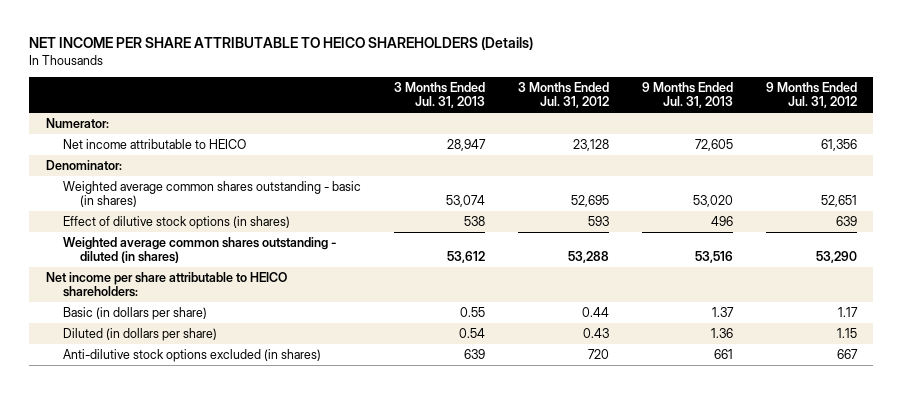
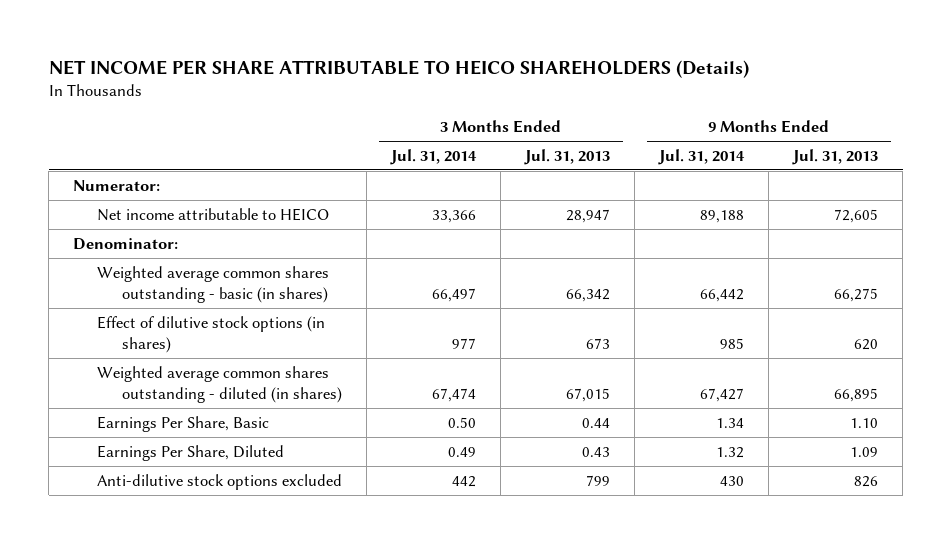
[517,81,609,109] 3 Months Ended Jul. 31, 2012 -> none
[765,81,857,109] 9 Months Ended Jul. 31, 2012 -> none
none -> [390,148,478,165] Jul. 31, 2014
none -> [658,148,746,165] Jul. 31, 2014
[45,271,287,298] Net income per share attributable to HEICO shareholders: -> none
[445,195,485,208] 53,074 -> [566,288,611,302] 66,342
[692,195,733,208] 53,020 -> [834,287,879,302] 66,275
[463,215,485,226] 538 -> [586,337,611,349] 673
[710,215,733,226] 496 -> [854,338,879,350] 620
[446,251,485,264] 53,612 -> [566,387,611,402] 67,015
[694,251,733,264] 53,516 -> [834,387,879,402] 66,895
[62,306,207,320] Basic (in dollars per share) -> [97,415,270,432] Earnings Per Share, Basic
[459,306,485,317] 0.55 -> [582,417,611,428] 0.44
[711,306,734,317] 1.37 -> [850,417,879,428] 1.10
[62,327,217,341] Diluted (in dollars per share) -> [97,444,285,461] Earnings Per Share, Diluted
[458,327,485,338] 0.54 -> [582,446,611,457] 0.43
[710,327,733,338] 1.36 -> [850,446,879,457] 1.09
[62,348,321,362] Anti-dilutive stock options excluded (in shares) -> [97,473,343,490] Anti-dilutive stock options excluded
[463,348,485,359] 639 -> [586,474,611,486] 799
[713,348,733,359] 661 -> [854,475,879,487] 826

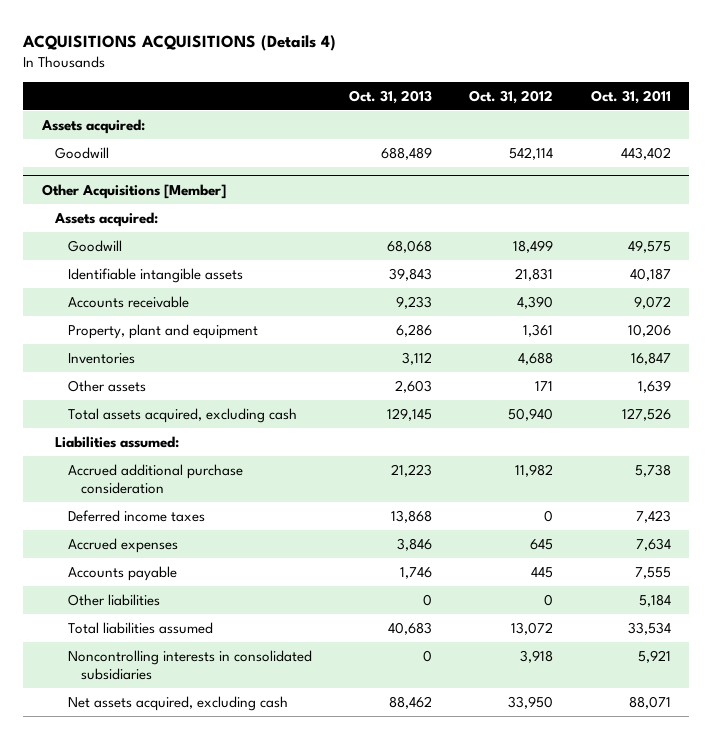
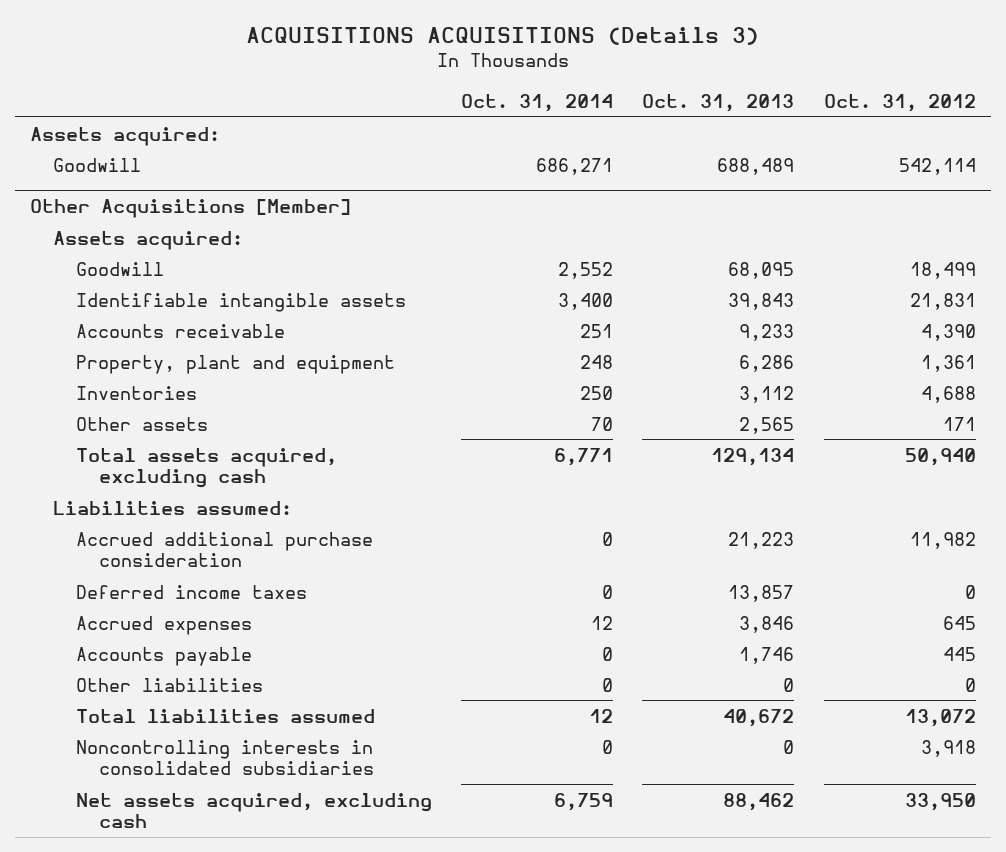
[22,34,337,51] ACQUISITIONS ACQUISITIONS (Details 4) -> [245,27,759,46] ACQUISITIONS ACQUISITIONS (Details 3)
[590,89,671,104] Oct. 31, 2011 -> none
none -> [461,93,614,112] Oct. 31, 2014
[387,239,433,253] 68,068 -> [728,261,795,279] 68,095
[395,379,433,393] 2,603 -> [739,416,795,434] 2,565
[387,407,433,421] 129,145 -> [711,447,795,466] 129,134
[391,509,433,523] 13,868 -> [728,584,795,602] 13,857
[388,621,433,635] 40,683 -> [723,708,795,727] 40,672

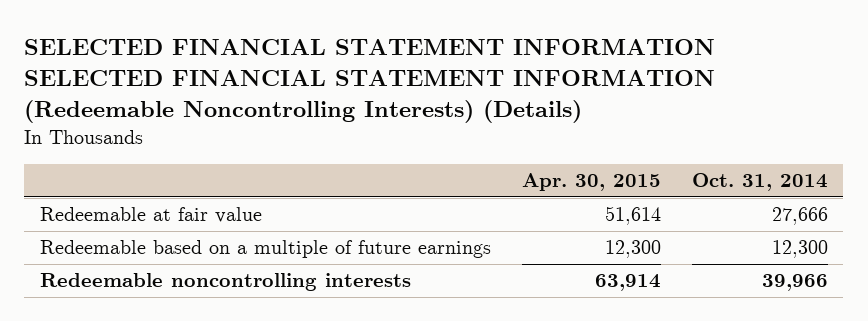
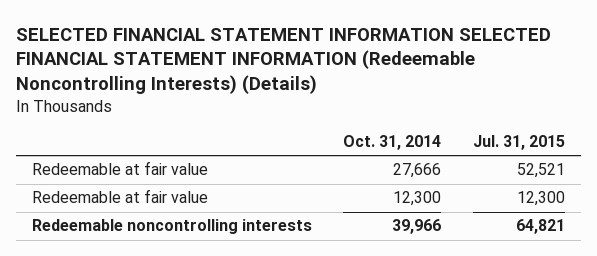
[521,173,661,192] Apr. 30, 2015 -> none
none -> [473,135,566,151] Jul. 31, 2015
[39,240,491,259] Redeemable based on a multiple of future earnings -> [31,189,208,204] Redeemable at fair value

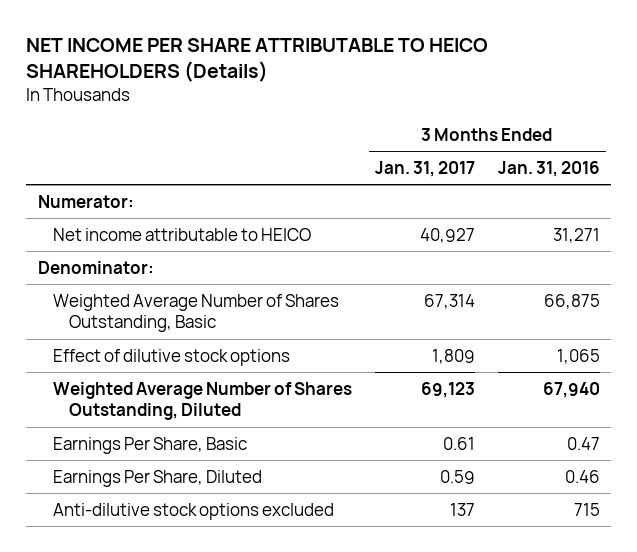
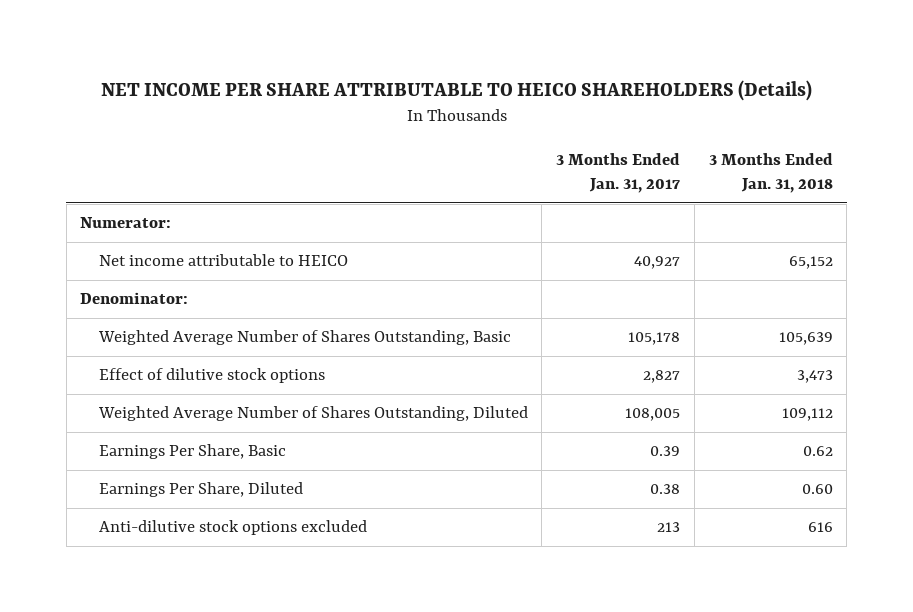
[497,160,600,177] Jan. 31, 2016 -> none
none -> [708,152,833,194] 3 Months Ended Jan. 31, 2018
[423,293,475,309] 67,314 -> [628,332,681,346] 105,178
[431,348,475,364] 1,809 -> [643,370,681,384] 2,827
[420,381,475,398] 69,123 -> [625,408,681,422] 108,005
[442,436,475,450] 0.61 -> [650,446,681,457] 0.39
[439,469,475,484] 0.59 -> [650,484,681,495] 0.38
[449,502,475,516] 137 -> [657,522,681,533] 213

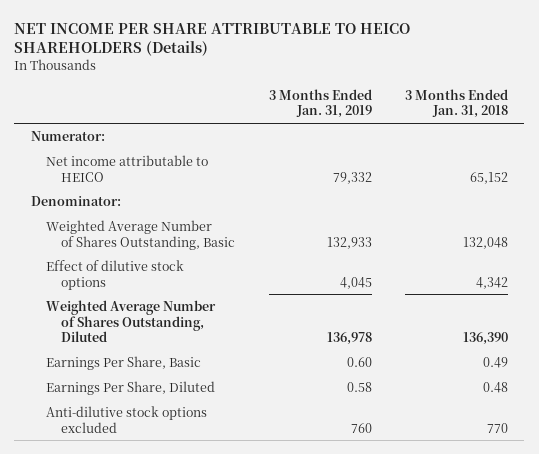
[556,152,681,194] 3 Months Ended Jan. 31, 2017 -> none
none -> [268,88,372,119] 3 Months Ended Jan. 31, 2019
[778,332,833,346] 105,639 -> [462,236,508,249] 132,048
[796,370,833,384] 3,473 -> [475,276,508,289] 4,342
[781,408,833,422] 109,112 -> [462,331,508,345] 136,390
[802,446,833,457] 0.62 -> [482,357,508,369] 0.49
[801,484,833,495] 0.60 -> [482,382,508,394] 0.48
[807,522,833,533] 616 -> [486,422,508,433] 770

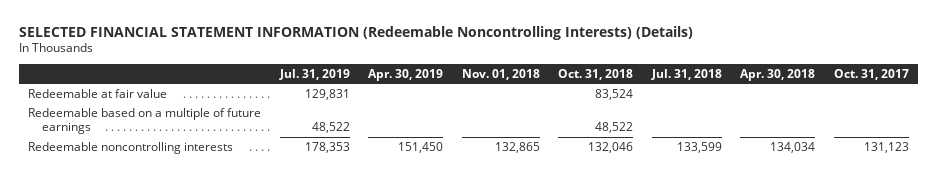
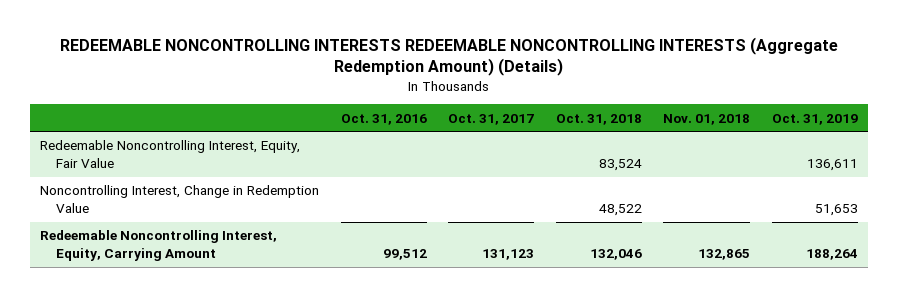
[18,25,693,40] SELECTED FINANCIAL STATEMENT INFORMATION (Redeemable Noncontrolling Interests) (Details) -> [59,36,838,77] REDEEMABLE NONCONTROLLING INTERESTS REDEEMABLE NONCONTROLLING INTERESTS (Aggregate Redemption Amount) (Details)
[278,68,350,80] Jul. 31, 2019 -> none
[368,68,444,81] Apr. 30, 2019 -> none
[650,68,722,80] Jul. 31, 2018 -> none
[740,68,816,81] Apr. 30, 2018 -> none
none -> [340,113,427,125] Oct. 31, 2016
none -> [771,113,858,125] Oct. 31, 2019
[27,88,167,98] Redeemable at fair value -> [40,140,301,169] Redeemable Noncontrolling Interest, Equity, Fair Value
[27,107,261,135] Redeemable based on a multiple of future earnings -> [40,185,320,214] Noncontrolling Interest, Change in Redemption Value
[27,141,233,154] Redeemable noncontrolling interests -> [40,230,278,262] Redeemable Noncontrolling Interest, Equity, Carrying Amount

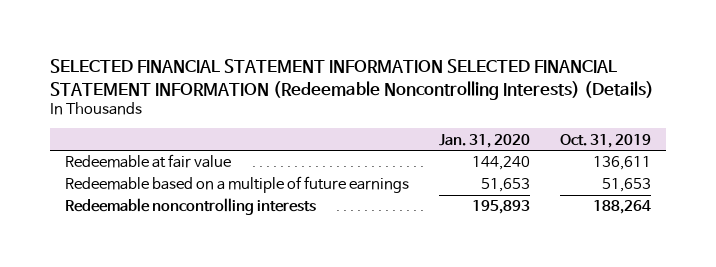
[59,36,838,77] REDEEMABLE NONCONTROLLING INTERESTS REDEEMABLE NONCONTROLLING INTERESTS (Aggregate Redemption Amount) (Details) -> [49,59,654,100] SELECTED FINANCIAL STATEMENT INFORMATION SELECTED FINANCIAL STATEMENT INFORMATION (Redeemable Noncontrolling Interests) (Details)
[340,113,427,125] Oct. 31, 2016 -> none
[448,113,535,125] Oct. 31, 2017 -> none
[555,113,642,125] Oct. 31, 2018 -> none
[663,113,751,125] Nov. 01, 2018 -> none
none -> [438,133,530,148] Jan. 31, 2020
[40,140,301,169] Redeemable Noncontrolling Interest, Equity, Fair Value -> [64,154,231,169] Redeemable at fair value
[40,185,320,214] Noncontrolling Interest, Change in Redemption Value -> [64,176,409,194] Redeemable based on a multiple of future earnings
[40,230,278,262] Redeemable Noncontrolling Interest, Equity, Carrying Amount -> [64,198,316,216] Redeemable noncontrolling interests

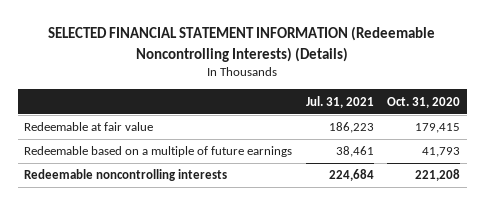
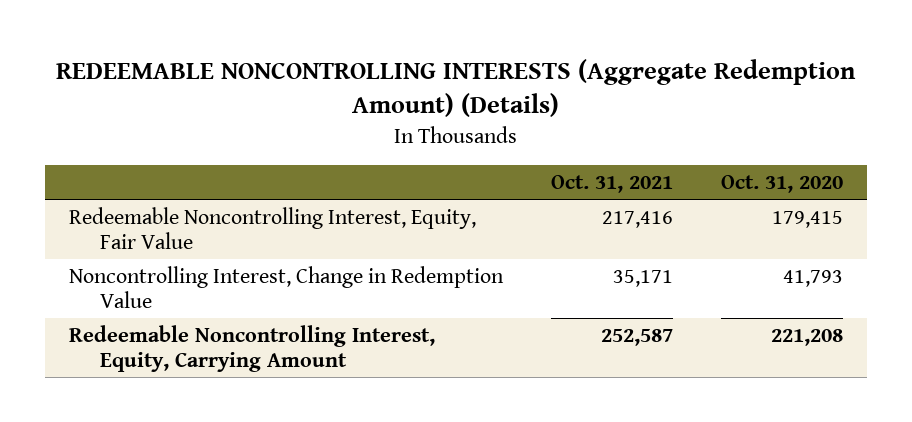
[48,26,436,62] SELECTED FINANCIAL STATEMENT INFORMATION (Redeemable Noncontrolling Interests) (Details) -> [56,59,857,118] REDEEMABLE NONCONTROLLING INTERESTS (Aggregate Redemption Amount) (Details)
[305,95,374,108] Jul. 31, 2021 -> none
none -> [551,175,674,194] Oct. 31, 2021
[24,122,154,132] Redeemable at fair value -> [68,206,476,250] Redeemable Noncontrolling Interest, Equity, Fair Value
[24,146,293,158] Redeemable based on a multiple of future earnings -> [68,265,504,309] Noncontrolling Interest, Change in Redemption Value
[24,169,228,182] Redeemable noncontrolling interests -> [68,324,435,373] Redeemable Noncontrolling Interest, Equity, Carrying Amount

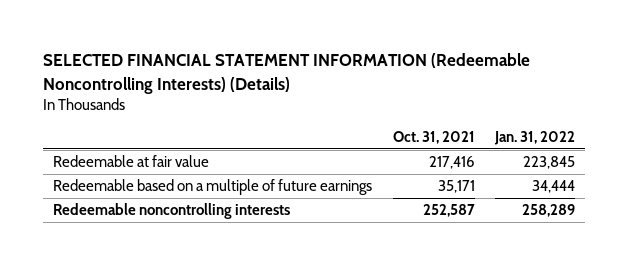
[56,59,857,118] REDEEMABLE NONCONTROLLING INTERESTS (Aggregate Redemption Amount) (Details) -> [43,53,531,94] SELECTED FINANCIAL STATEMENT INFORMATION (Redeemable Noncontrolling Interests) (Details)
[721,175,844,194] Oct. 31, 2020 -> none
none -> [493,130,575,145] Jan. 31, 2022
[68,206,476,250] Redeemable Noncontrolling Interest, Equity, Fair Value -> [53,155,210,168] Redeemable at fair value
[68,265,504,309] Noncontrolling Interest, Change in Redemption Value -> [53,179,373,196] Redeemable based on a multiple of future earnings
[68,324,435,373] Redeemable Noncontrolling Interest, Equity, Carrying Amount -> [53,203,291,220] Redeemable noncontrolling interests

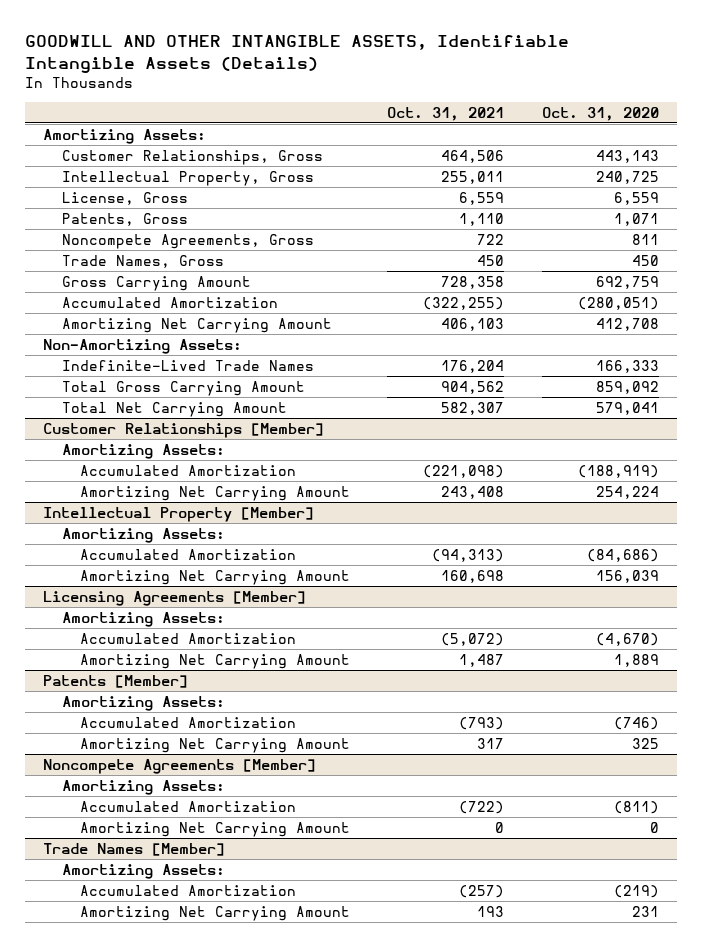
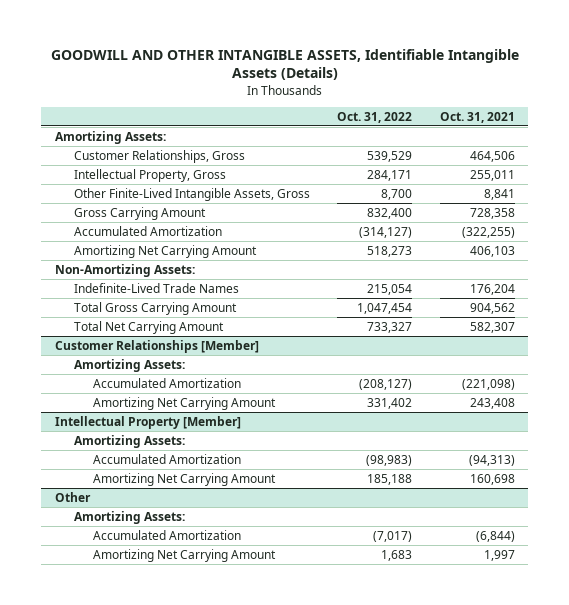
[541,106,659,121] Oct. 31, 2020 -> none
none -> [337,111,413,123] Oct. 31, 2022
[61,191,188,205] License, Gross -> none
[61,212,188,226] Patents, Gross -> none
[61,233,314,249] Noncompete Agreements, Gross -> none
[61,254,224,268] Trade Names, Gross -> none
none -> [73,187,310,201] Other Finite-Lived Intangible Assets, Gross
[43,590,307,606] Licensing Agreements [Member] -> none
[61,611,225,627] Amortizing Assets: -> none
[80,632,297,644] Accumulated Amortization -> none
[80,653,351,669] Amortizing Net Carrying Amount -> none
[43,674,189,688] Patents [Member] -> none
[61,695,225,711] Amortizing Assets: -> none
[80,716,297,728] Accumulated Amortization -> none
[80,737,351,753] Amortizing Net Carrying Amount -> none
[43,758,317,774] Noncompete Agreements [Member] -> none
[61,779,225,795] Amortizing Assets: -> none
[80,800,297,812] Accumulated Amortization -> none
[80,821,351,837] Amortizing Net Carrying Amount -> none
[43,842,226,856] Trade Names [Member] -> none
none -> [54,491,91,502] Other
[459,884,505,898] (257) -> [475,530,515,542] (6,844)
[477,905,505,917] 193 -> [483,549,515,561] 1,997

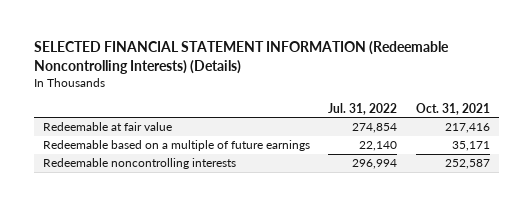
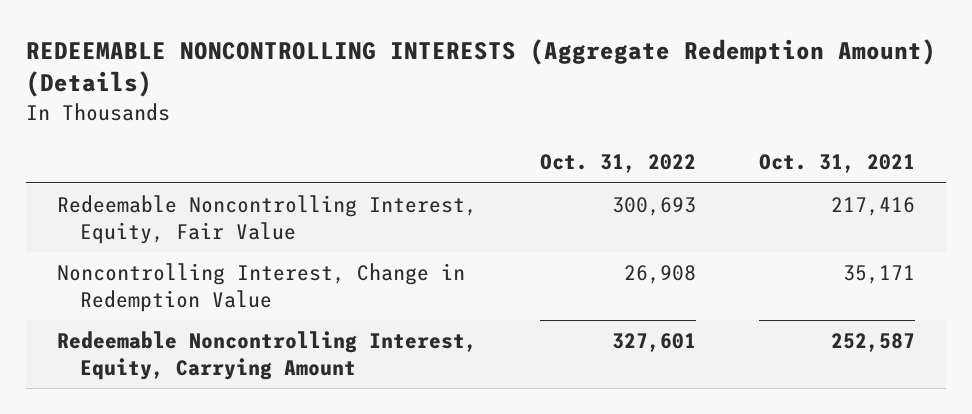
[33,41,449,75] SELECTED FINANCIAL STATEMENT INFORMATION (Redeemable Noncontrolling Interests) (Details) -> [26,38,937,98] REDEEMABLE NONCONTROLLING INTERESTS (Aggregate Redemption Amount) (Details)
[328,102,398,115] Jul. 31, 2022 -> none
none -> [540,154,697,174] Oct. 31, 2022
[42,122,172,132] Redeemable at fair value -> [57,195,478,244] Redeemable Noncontrolling Interest, Equity, Fair Value
[42,140,310,152] Redeemable based on a multiple of future earnings -> [57,263,466,312] Noncontrolling Interest, Change in Redemption Value
[42,158,236,170] Redeemable noncontrolling interests -> [57,331,478,380] Redeemable Noncontrolling Interest, Equity, Carrying Amount

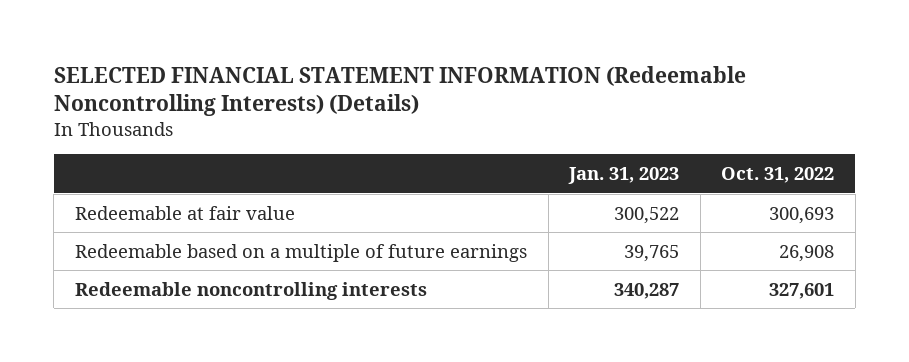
[26,38,937,98] REDEEMABLE NONCONTROLLING INTERESTS (Aggregate Redemption Amount) (Details) -> [53,65,746,117] SELECTED FINANCIAL STATEMENT INFORMATION (Redeemable Noncontrolling Interests) (Details)
[758,154,915,174] Oct. 31, 2021 -> none
none -> [568,167,680,185] Jan. 31, 2023
[57,195,478,244] Redeemable Noncontrolling Interest, Equity, Fair Value -> [74,205,295,220] Redeemable at fair value
[57,263,466,312] Noncontrolling Interest, Change in Redemption Value -> [74,243,527,262] Redeemable based on a multiple of future earnings
[57,331,478,380] Redeemable Noncontrolling Interest, Equity, Carrying Amount -> [74,281,427,300] Redeemable noncontrolling interests

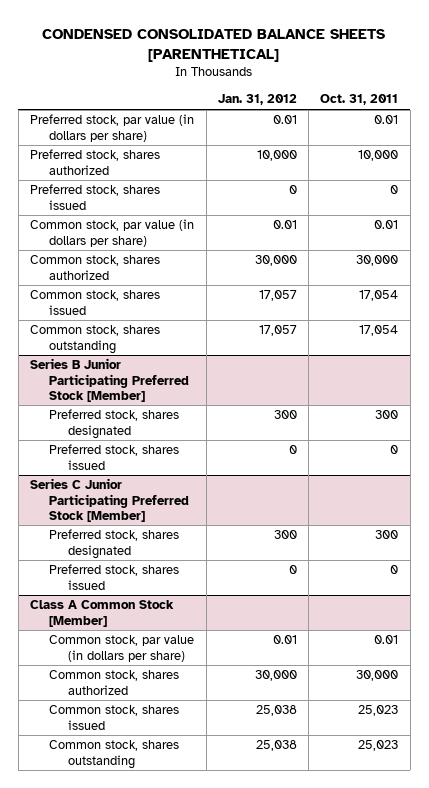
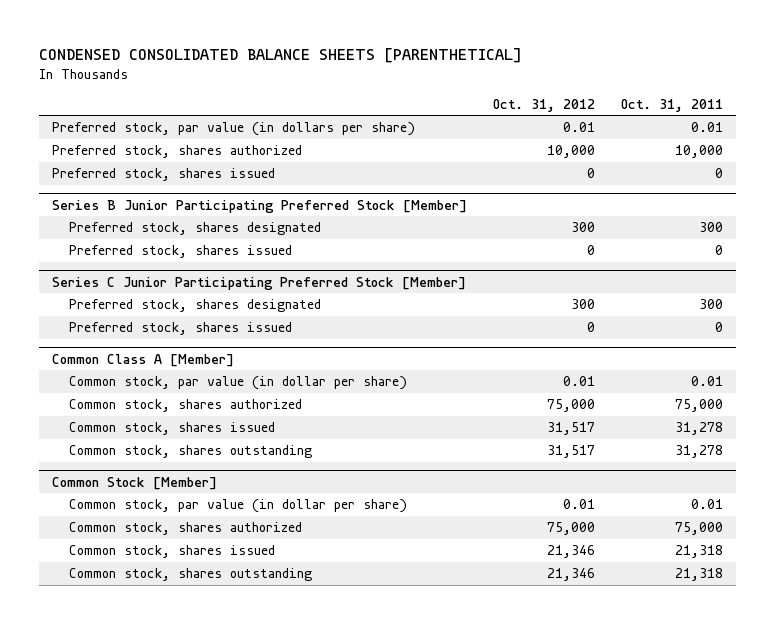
[217,94,297,106] Jan. 31, 2012 -> none
none -> [493,98,596,112] Oct. 31, 2012
[30,219,195,247] Common stock, par value (in dollars per share) -> none
[30,255,161,280] Common stock, shares authorized -> none
[30,290,161,315] Common stock, shares issued -> none
[30,325,161,354] Common stock, shares outstanding -> none
[30,600,175,627] Class A Common Stock [Member] -> [52,353,235,367] Common Class A [Member]
[49,635,195,662] Common stock, par value (in dollars per share) -> [68,376,407,391] Common stock, par value (in dollar per share)
[356,670,399,682] 30,000 -> [675,399,724,413] 75,000
[358,705,399,717] 25,023 -> [675,422,724,436] 31,278
[358,740,399,752] 25,023 -> [675,445,724,459] 31,278
none -> [52,476,218,490] Common Stock [Member]
none -> [68,499,407,514] Common stock, par value (in dollar per share)
none -> [68,522,302,536] Common stock, shares authorized
none -> [68,545,275,559] Common stock, shares issued
none -> [68,568,312,582] Common stock, shares outstanding

